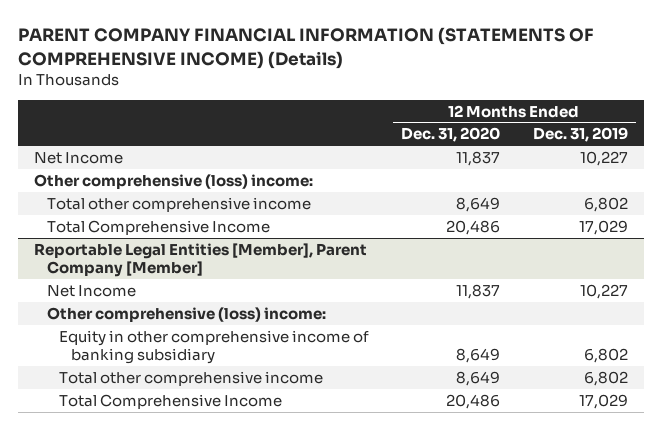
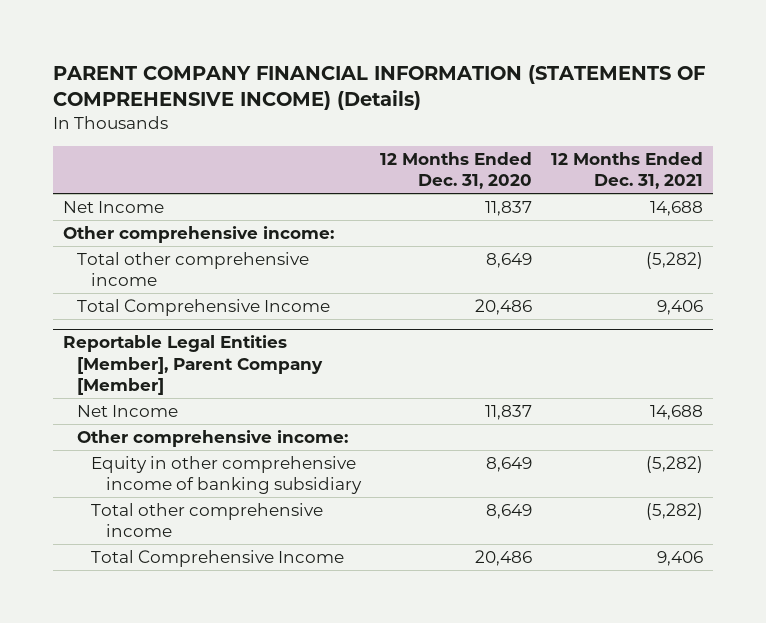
[532,127,628,143] Dec. 31, 2019 -> none
none -> [551,152,704,190] 12 Months Ended Dec. 31, 2021
[34,173,314,189] Other comprehensive (loss) income: -> [62,225,334,243] Other comprehensive income:
[46,306,326,322] Other comprehensive (loss) income: -> [77,429,349,447] Other comprehensive income:

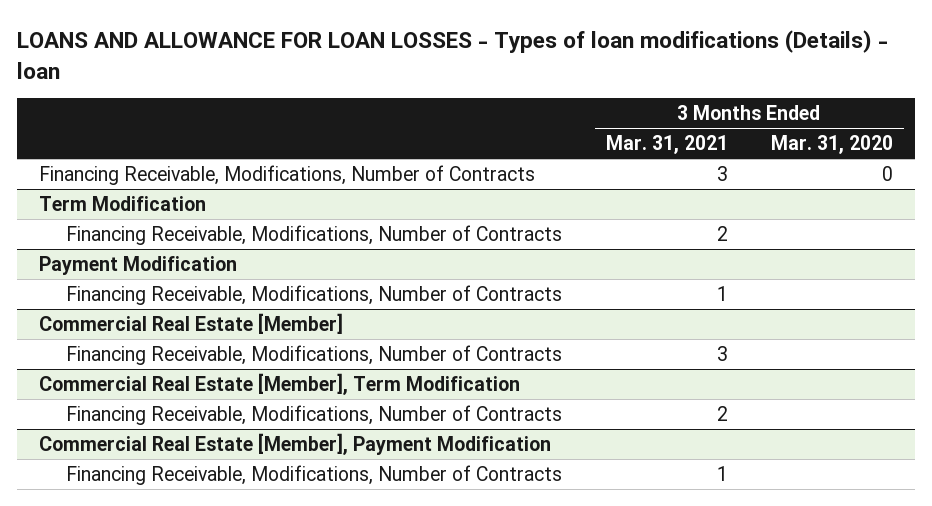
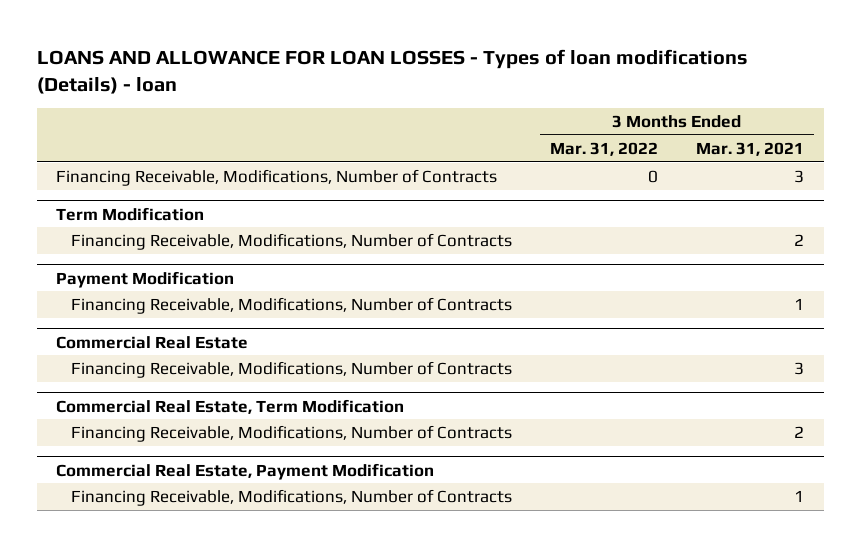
[771,135,894,155] Mar. 31, 2020 -> none
none -> [550,141,659,156] Mar. 31, 2022
[39,312,344,334] Commercial Real Estate [Member] -> [56,335,249,349] Commercial Real Estate
[39,372,521,395] Commercial Real Estate [Member], Term Modification -> [56,398,405,414] Commercial Real Estate, Term Modification
[39,432,552,455] Commercial Real Estate [Member], Payment Modification -> [56,462,435,480] Commercial Real Estate, Payment Modification

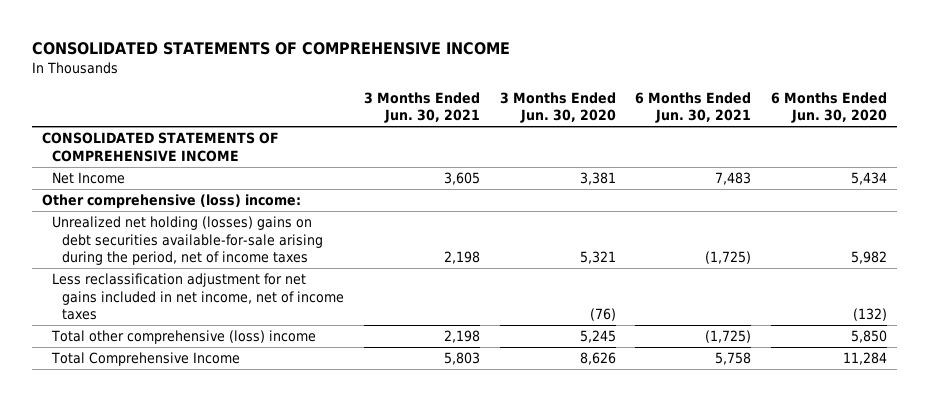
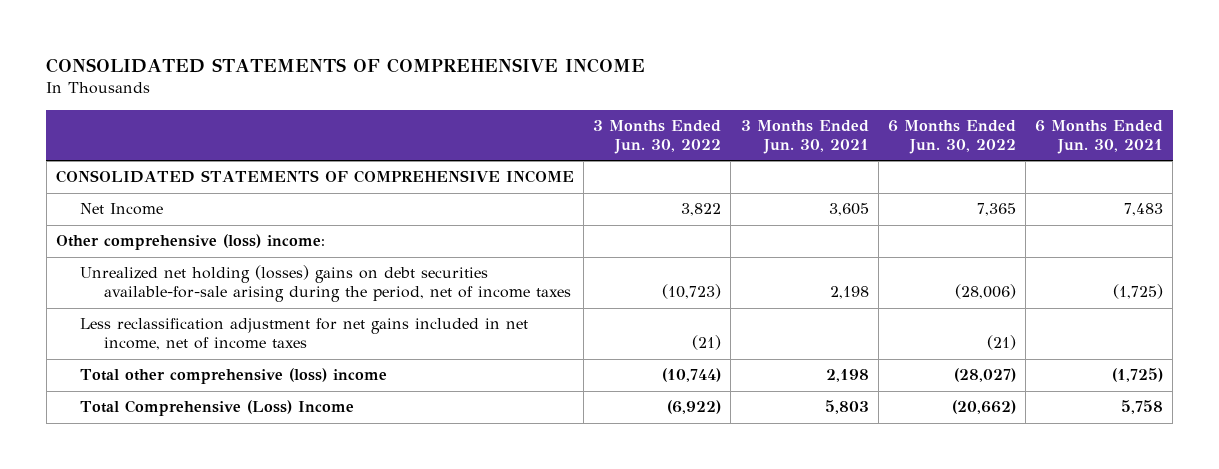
[499,91,616,124] 3 Months Ended Jun. 30, 2020 -> none
[771,91,888,124] 6 Months Ended Jun. 30, 2020 -> none
none -> [593,120,722,155] 3 Months Ended Jun. 30, 2022
none -> [887,120,1016,155] 6 Months Ended Jun. 30, 2022
[50,352,240,367] Total Comprehensive Income -> [79,400,354,417] Total Comprehensive (Loss) Income

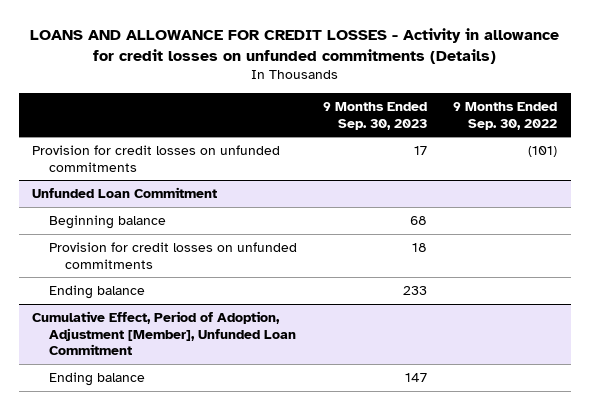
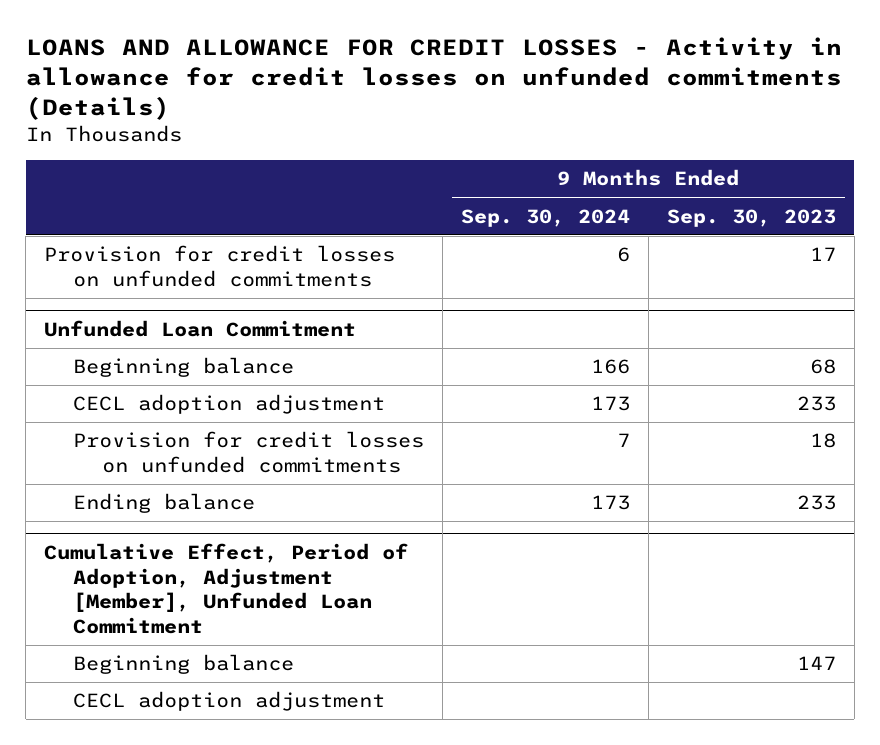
[453,102,558,130] 9 Months Ended Sep. 30, 2022 -> none
none -> [460,208,630,227] Sep. 30, 2024
none -> [73,394,386,415] CECL adoption adjustment
[48,372,145,387] Ending balance -> [73,654,295,675] Beginning balance
none -> [73,691,386,712] CECL adoption adjustment

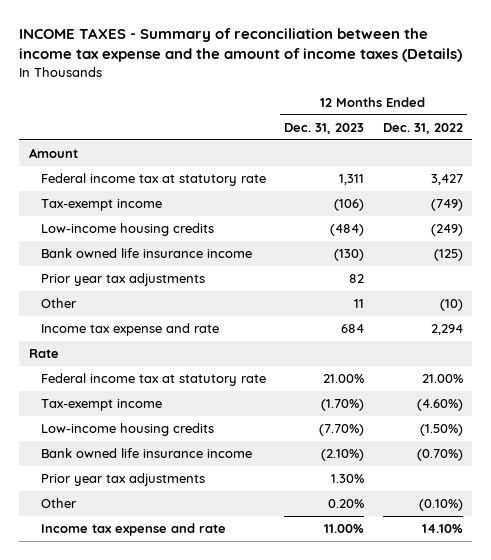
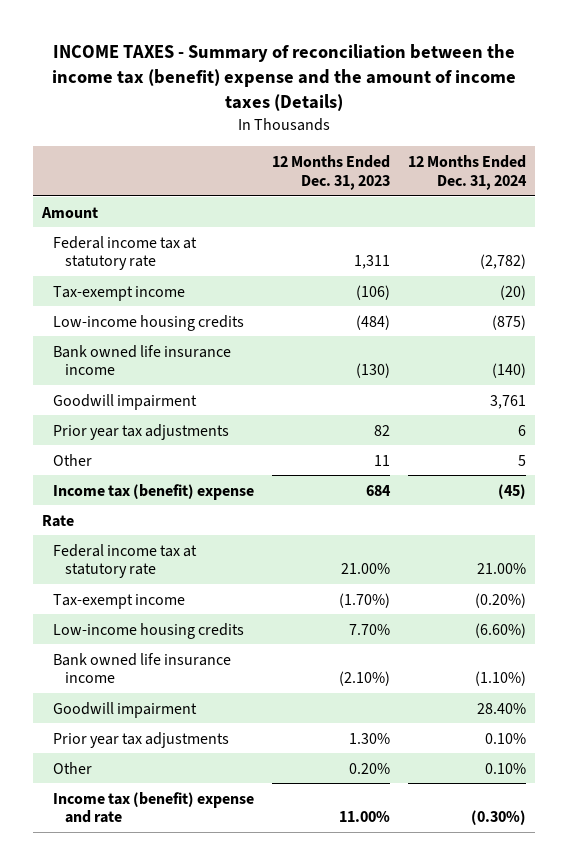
[19,28,463,63] INCOME TAXES - Summary of reconciliation between the income tax expense and the amount of income taxes (Details) -> [52,43,517,112] INCOME TAXES - Summary of reconciliation between the income tax (benefit) expense and the amount of income taxes (Details)
[382,122,463,134] Dec. 31, 2022 -> none
none -> [408,154,528,190] 12 Months Ended Dec. 31, 2024
none -> [53,393,198,410] Goodwill impairment
[41,323,220,337] Income tax expense and rate -> [53,483,255,500] Income tax (benefit) expense
[319,424,365,437] (7.70%) -> [349,623,391,635] 7.70%
none -> [53,701,198,718] Goodwill impairment
[41,523,227,537] Income tax expense and rate -> [53,791,255,824] Income tax (benefit) expense and rate

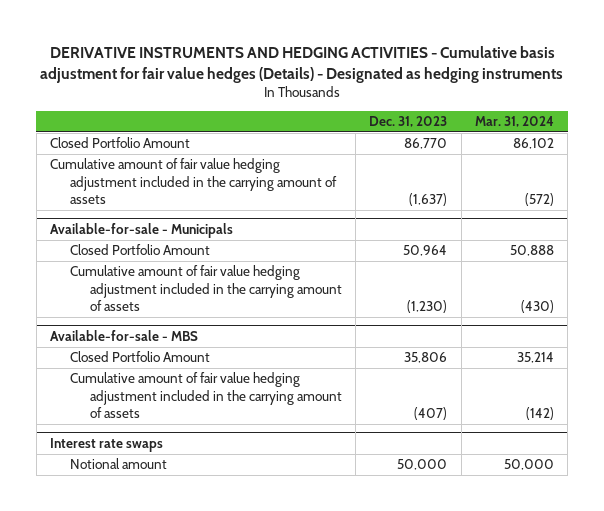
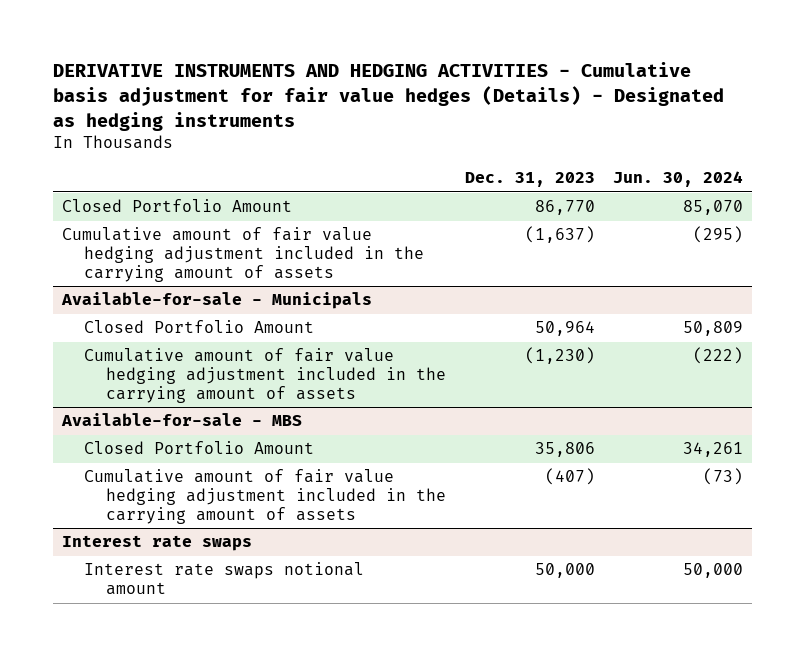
[475,116,555,128] Mar. 31, 2024 -> none
none -> [612,171,743,188] Jun. 30, 2024
[70,458,168,470] Notional amount -> [84,562,365,596] Interest rate swaps notional amount

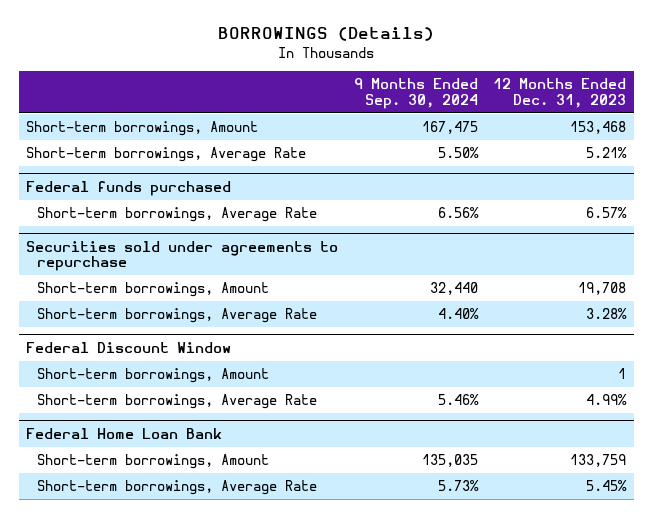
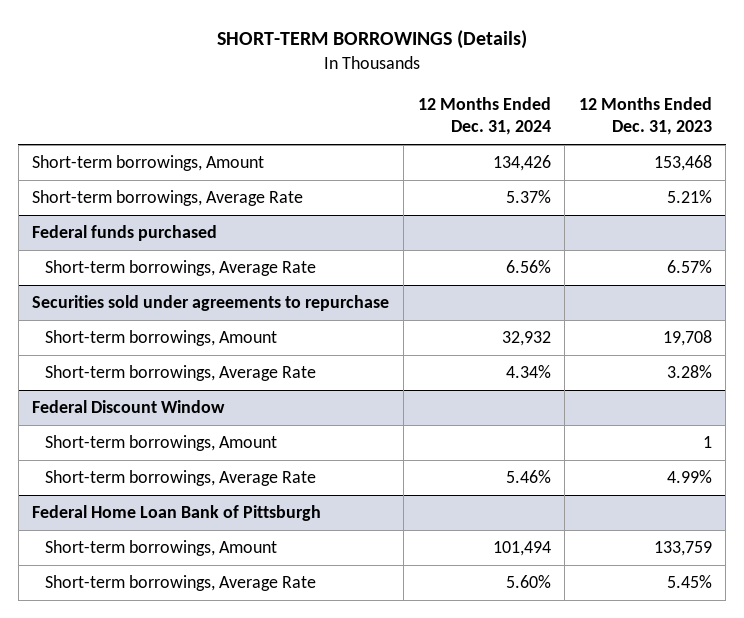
[218,27,435,42] BORROWINGS (Details) -> [217,30,528,50] SHORT-TERM BORROWINGS (Details)
[353,78,478,109] 9 Months Ended Sep. 30, 2024 -> none
none -> [417,96,551,136] 12 Months Ended Dec. 31, 2024
[26,427,223,439] Federal Home Loan Bank -> [32,505,322,522] Federal Home Loan Bank of Pittsburgh

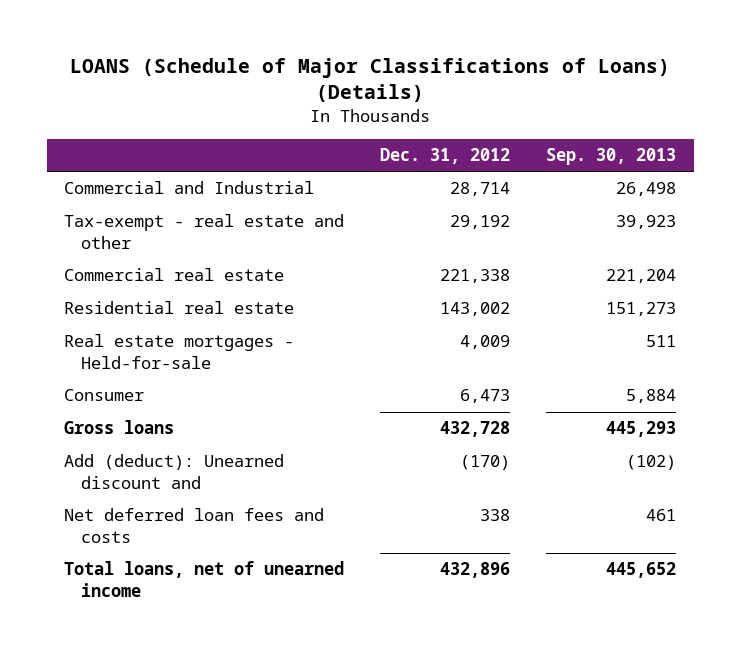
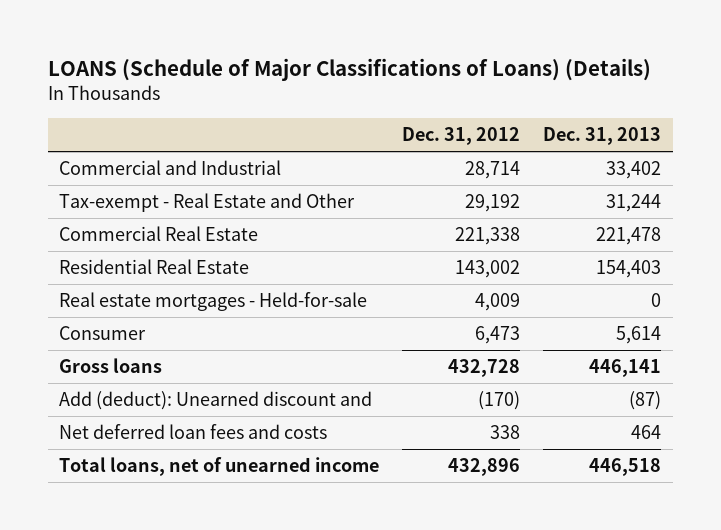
[546,148,677,166] Sep. 30, 2013 -> none
none -> [543,127,662,146] Dec. 31, 2013
[64,214,345,250] Tax-exempt - real estate and other -> [59,193,356,213] Tax-exempt - Real Estate and Other
[64,268,285,282] Commercial real estate -> [59,226,259,242] Commercial Real Estate
[64,301,295,315] Residential real estate -> [59,259,250,275] Residential Real Estate

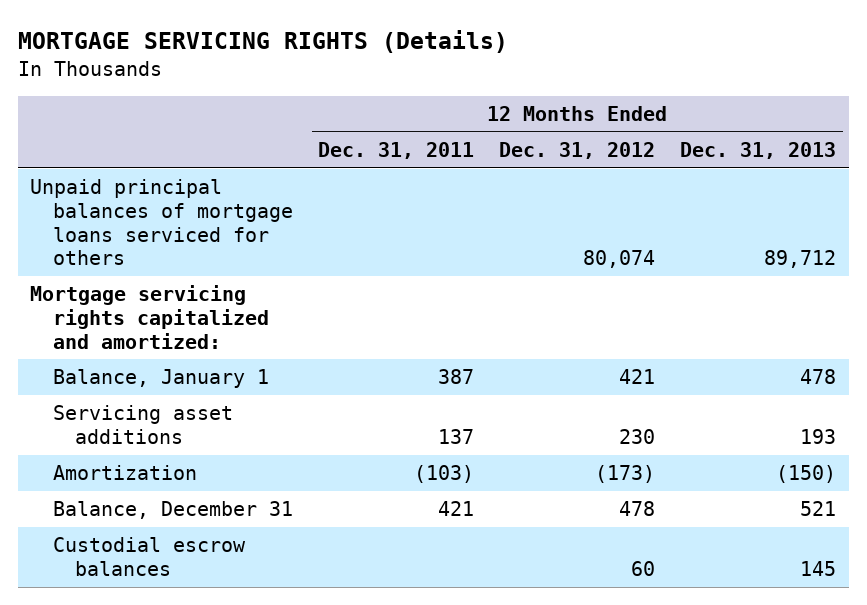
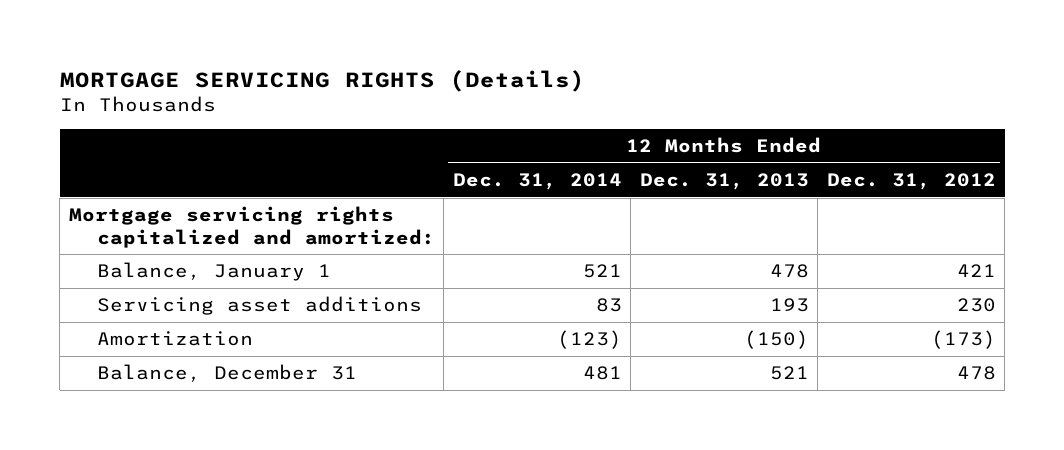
[317,142,474,160] Dec. 31, 2011 -> none
none -> [452,172,622,190] Dec. 31, 2014
[30,179,293,266] Unpaid principal balances of mortgage loans serviced for others -> none
[52,537,246,577] Custodial escrow balances -> none

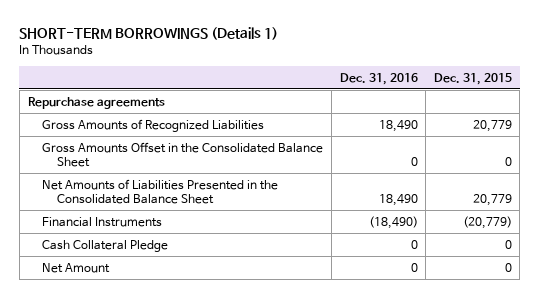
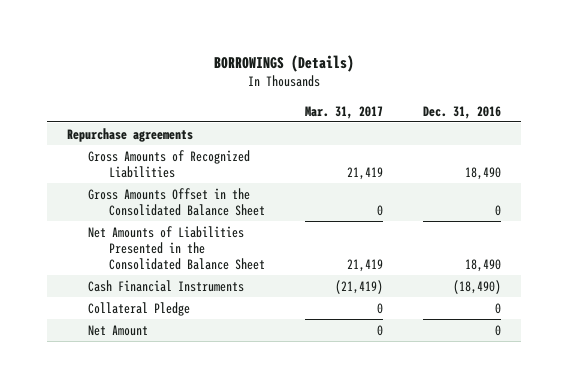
[19,26,279,40] SHORT-TERM BORROWINGS (Details 1) -> [214,54,355,72] BORROWINGS (Details)
[433,72,512,85] Dec. 31, 2015 -> none
none -> [304,105,383,119] Mar. 31, 2017
[42,216,163,227] Financial Instruments -> [87,279,244,292] Cash Financial Instruments
[42,239,169,252] Cash Collateral Pledge -> [87,301,190,316] Collateral Pledge

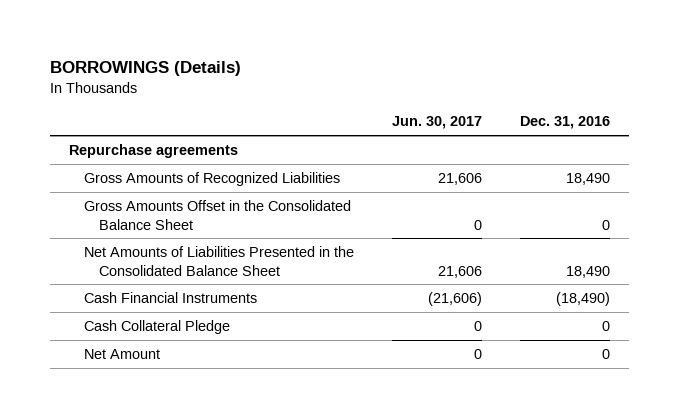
[304,105,383,119] Mar. 31, 2017 -> none
none -> [391,116,482,130] Jun. 30, 2017
[87,301,190,316] Collateral Pledge -> [83,319,230,334] Cash Collateral Pledge

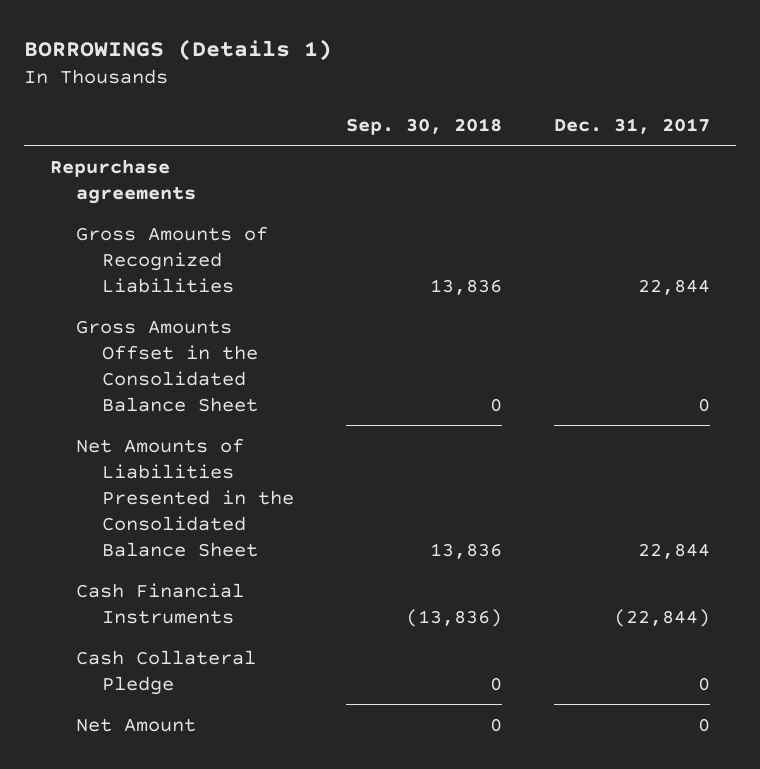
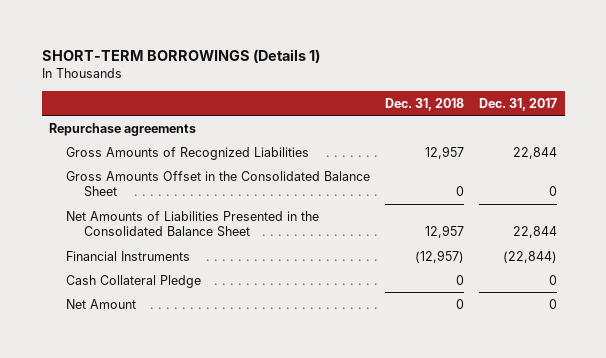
[24,38,333,61] BORROWINGS (Details 1) -> [41,49,320,64] SHORT-TERM BORROWINGS (Details 1)
[345,117,502,135] Sep. 30, 2018 -> none
none -> [385,97,465,111] Dec. 31, 2018
[75,582,244,624] Cash Financial Instruments -> [66,250,191,261] Financial Instruments

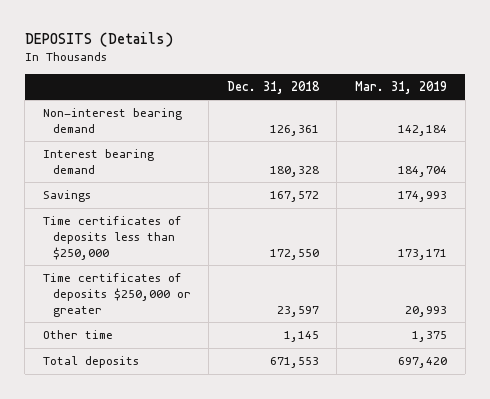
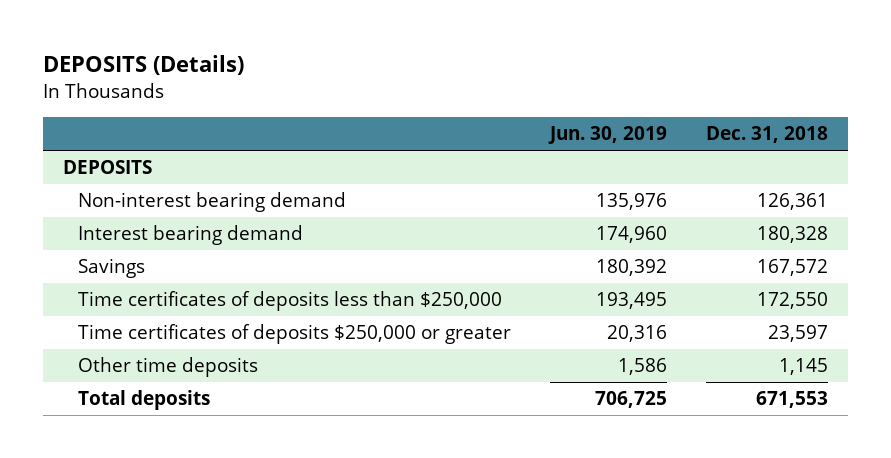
[354,80,447,94] Mar. 31, 2019 -> none
none -> [548,126,668,145] Jun. 30, 2019
none -> [62,160,152,175] DEPOSITS
[42,330,113,340] Other time -> [77,357,258,378] Other time deposits

